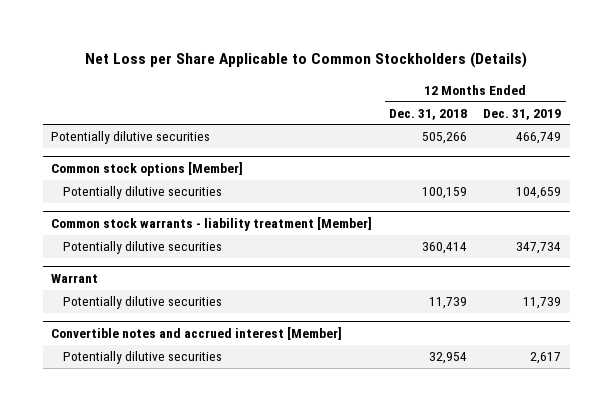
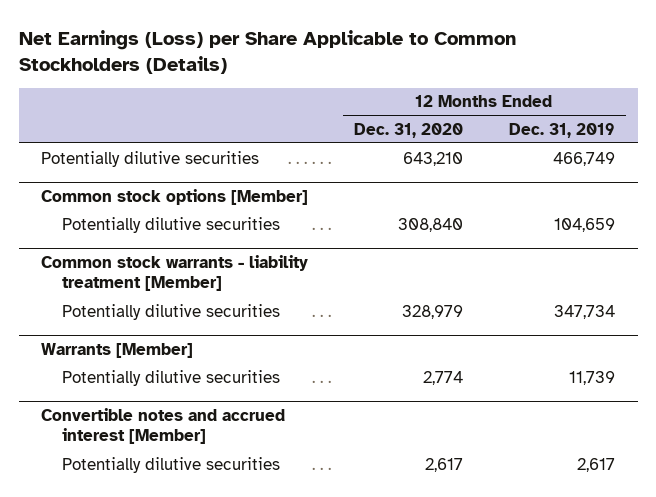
[85,52,528,69] Net Loss per Share Applicable to Common Stockholders (Details) -> [18,29,516,74] Net Earnings (Loss) per Share Applicable to Common Stockholders (Details)
[388,108,467,120] Dec. 31, 2018 -> none
none -> [354,122,464,138] Dec. 31, 2020
[51,274,99,284] Warrant -> [41,342,194,358] Warrants [Member]

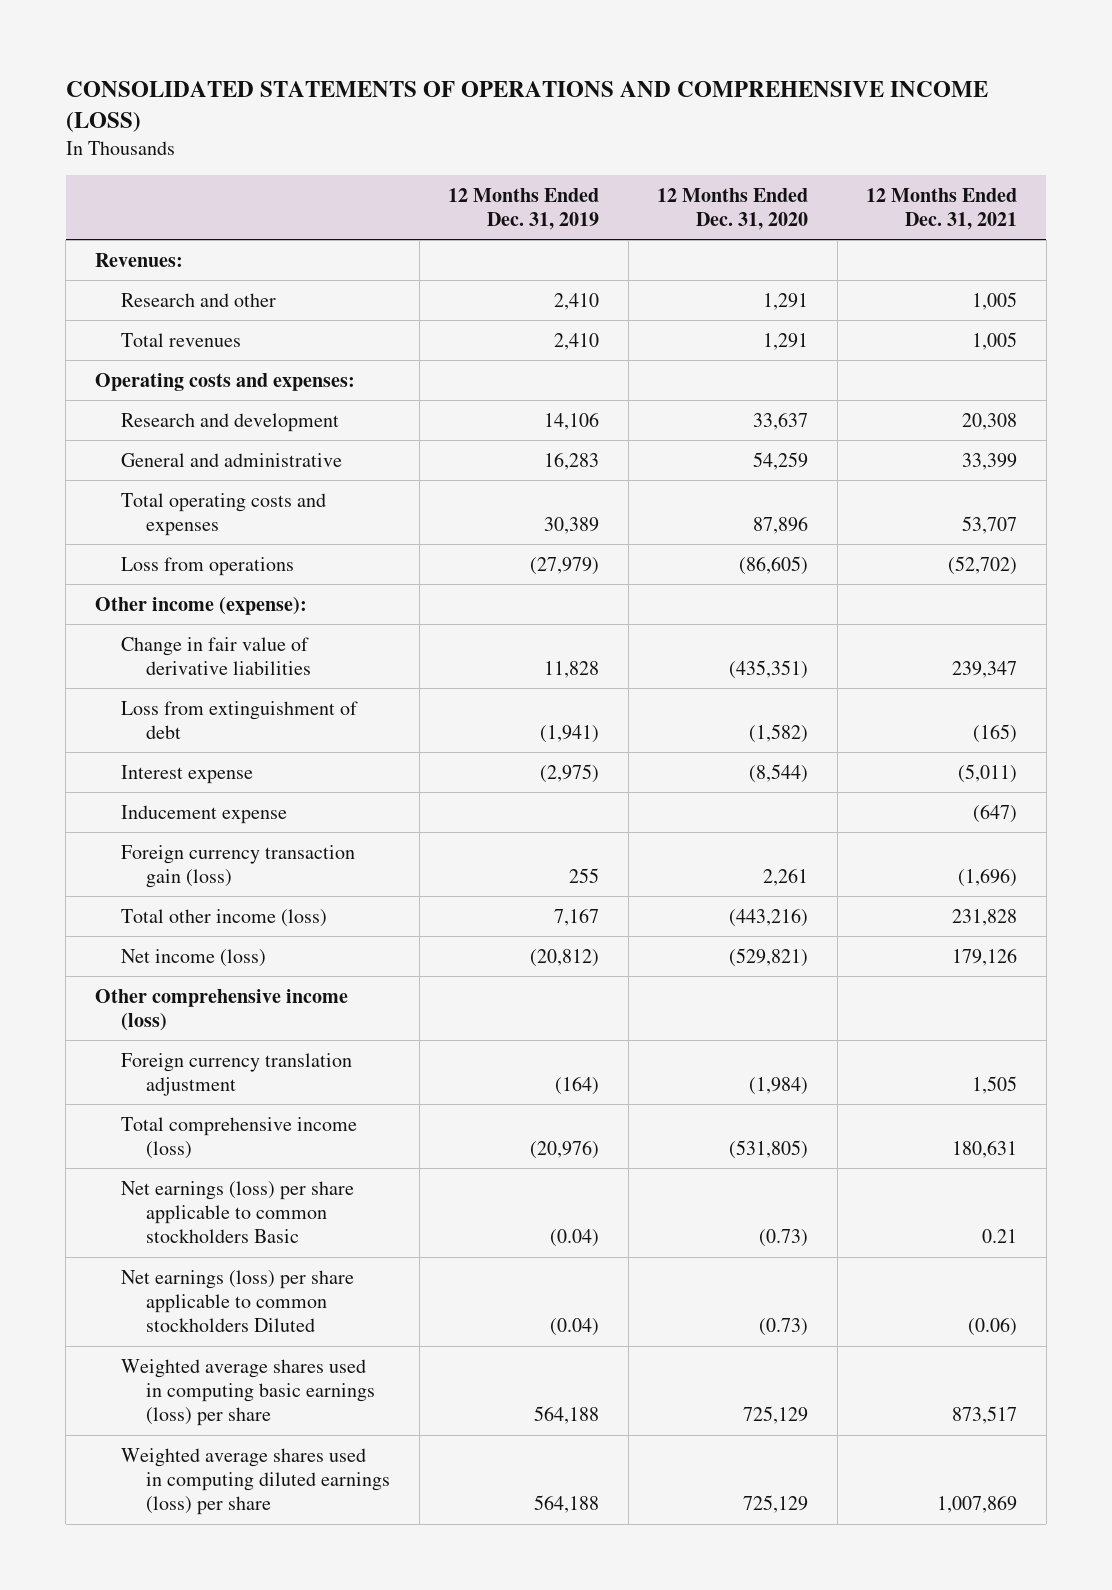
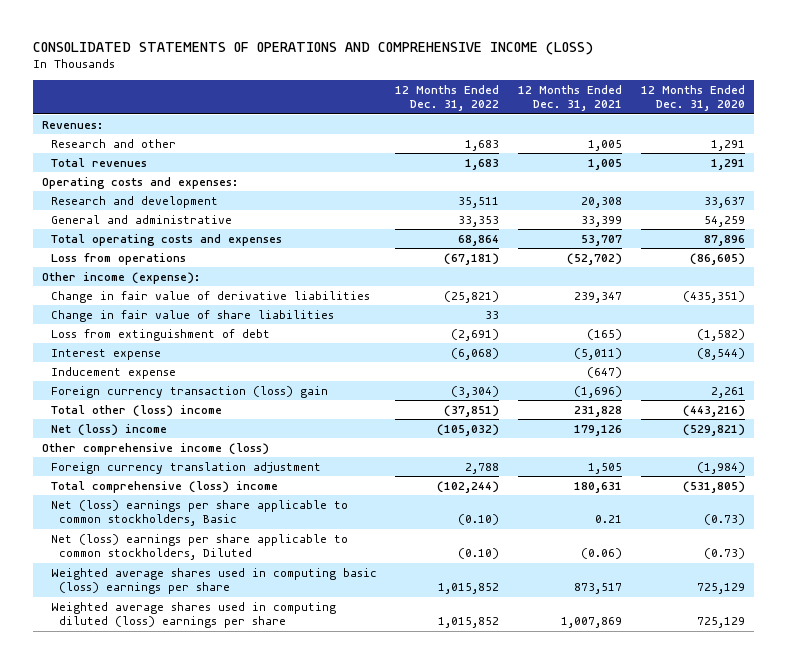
[448,187,600,231] 12 Months Ended Dec. 31, 2019 -> none
none -> [395,84,500,112] 12 Months Ended Dec. 31, 2022
none -> [50,309,334,322] Change in fair value of share liabilities
[120,844,355,888] Foreign currency transaction gain (loss) -> [50,385,328,398] Foreign currency transaction (loss) gain
[120,908,327,927] Total other income (loss) -> [50,404,222,417] Total other (loss) income
[120,948,266,967] Net income (loss) -> [50,423,167,436] Net (loss) income
[120,1116,357,1159] Total comprehensive income (loss) -> [50,480,278,493] Total comprehensive (loss) income
[120,1180,354,1244] Net earnings (loss) per share applicable to common stockholders Basic -> [50,499,348,527] Net (loss) earnings per share applicable to common stockholders, Basic
[120,1269,354,1333] Net earnings (loss) per share applicable to common stockholders Diluted -> [50,533,348,561] Net (loss) earnings per share applicable to common stockholders, Diluted
[120,1358,376,1427] Weighted average shares used in computing basic earnings (loss) per share -> [50,567,377,595] Weighted average shares used in computing basic (loss) earnings per share
[120,1447,391,1516] Weighted average shares used in computing diluted earnings (loss) per share -> [50,601,336,629] Weighted average shares used in computing diluted (loss) earnings per share

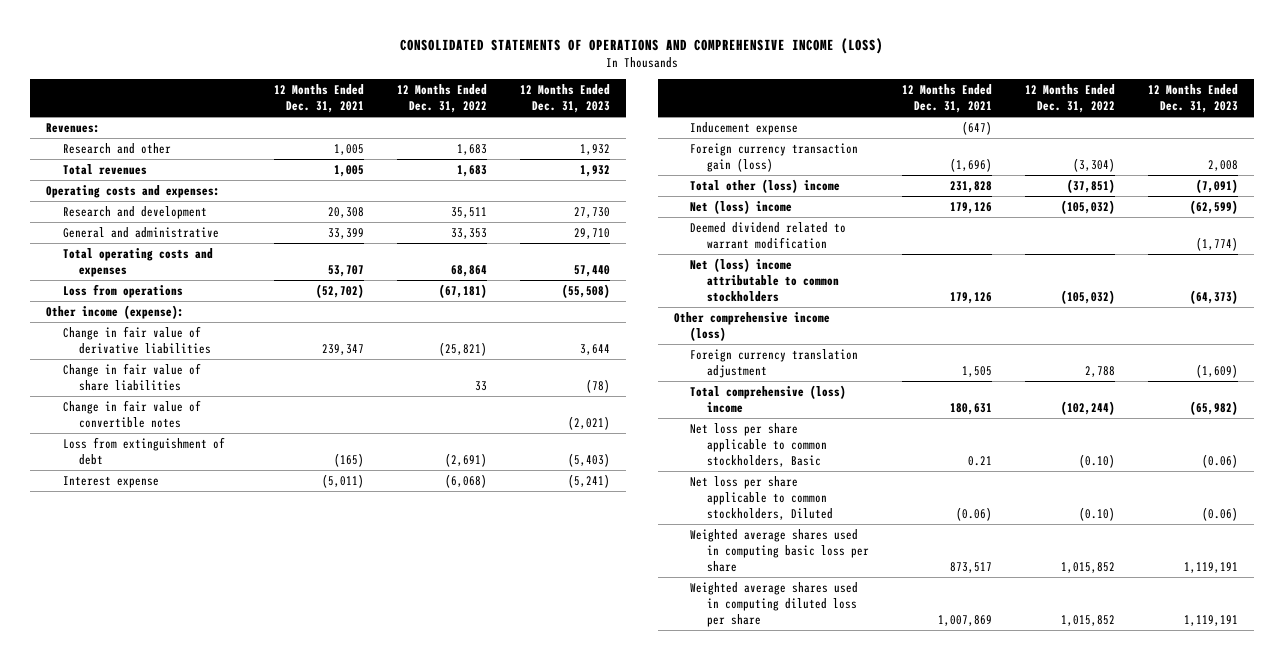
[641,84,746,112] 12 Months Ended Dec. 31, 2020 -> none
none -> [519,84,610,114] 12 Months Ended Dec. 31, 2023
none -> [62,399,201,428] Change in fair value of convertible notes
[50,385,328,398] Foreign currency transaction (loss) gain -> [690,142,859,172] Foreign currency transaction gain (loss)
none -> [690,221,847,249] Deemed dividend related to warrant modification
none -> [690,257,839,302] Net (loss) income attributable to common stockholders
[50,499,348,527] Net (loss) earnings per share applicable to common stockholders, Basic -> [690,422,827,467] Net loss per share applicable to common stockholders, Basic
[50,533,348,561] Net (loss) earnings per share applicable to common stockholders, Diluted -> [690,475,833,520] Net loss per share applicable to common stockholders, Diluted
[50,567,377,595] Weighted average shares used in computing basic (loss) earnings per share -> [690,528,869,572] Weighted average shares used in computing basic loss per share
[50,601,336,629] Weighted average shares used in computing diluted (loss) earnings per share -> [690,581,859,627] Weighted average shares used in computing diluted loss per share

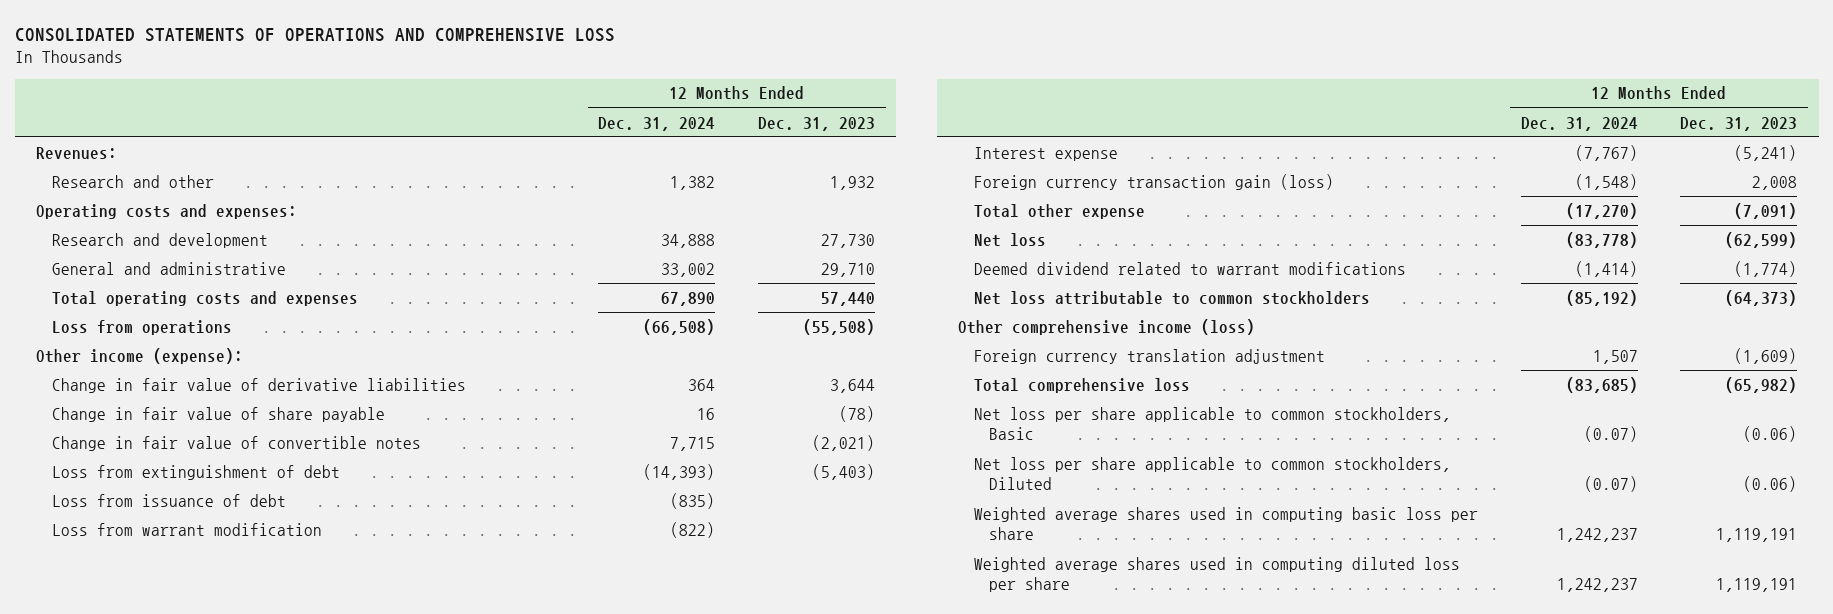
[399,37,883,54] CONSOLIDATED STATEMENTS OF OPERATIONS AND COMPREHENSIVE INCOME (LOSS) -> [14,28,615,43] CONSOLIDATED STATEMENTS OF OPERATIONS AND COMPREHENSIVE LOSS
[273,84,364,114] 12 Months Ended Dec. 31, 2021 -> none
[396,84,487,114] 12 Months Ended Dec. 31, 2022 -> none
none -> [598,116,716,131] Dec. 31, 2024
[62,163,147,175] Total revenues -> none
[62,362,201,391] Change in fair value of share liabilities -> [51,406,385,422] Change in fair value of share payable
none -> [51,493,286,507] Loss from issuance of debt
none -> [51,522,322,536] Loss from warrant modification
[690,121,799,135] Inducement expense -> none
[690,178,841,193] Total other (loss) income -> [973,203,1145,219] Total other expense
[690,199,793,214] Net (loss) income -> [973,232,1046,247] Net loss
[690,221,847,249] Deemed dividend related to warrant modification -> [973,261,1406,275] Deemed dividend related to warrant modifications
[690,257,839,302] Net (loss) income attributable to common stockholders -> [973,290,1370,305] Net loss attributable to common stockholders
[690,384,847,413] Total comprehensive (loss) income -> [973,377,1190,393] Total comprehensive loss

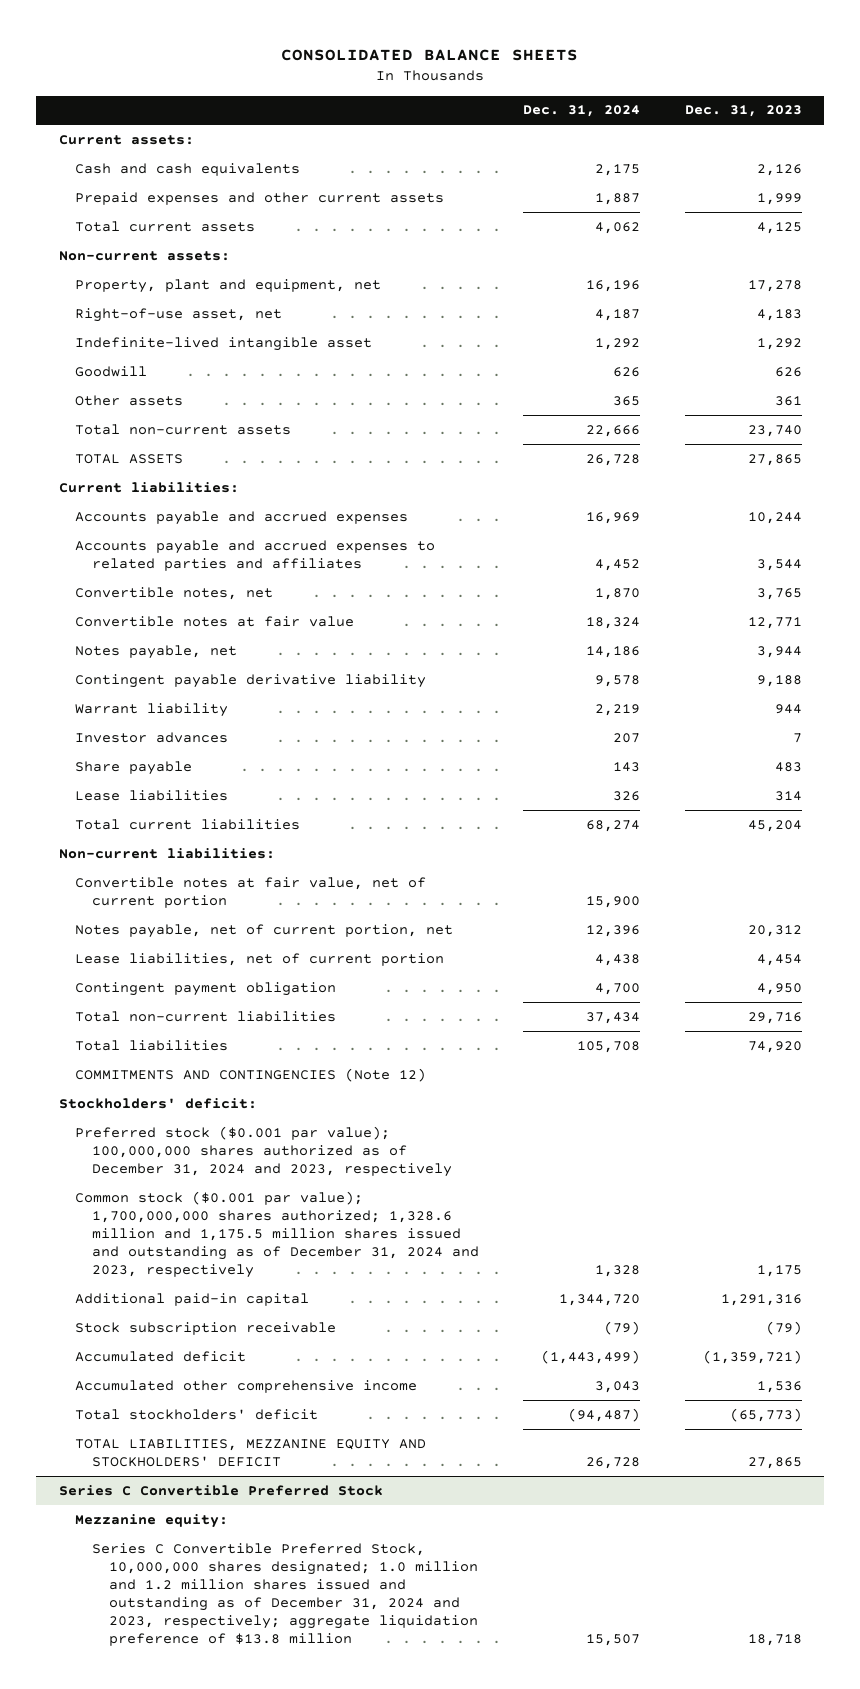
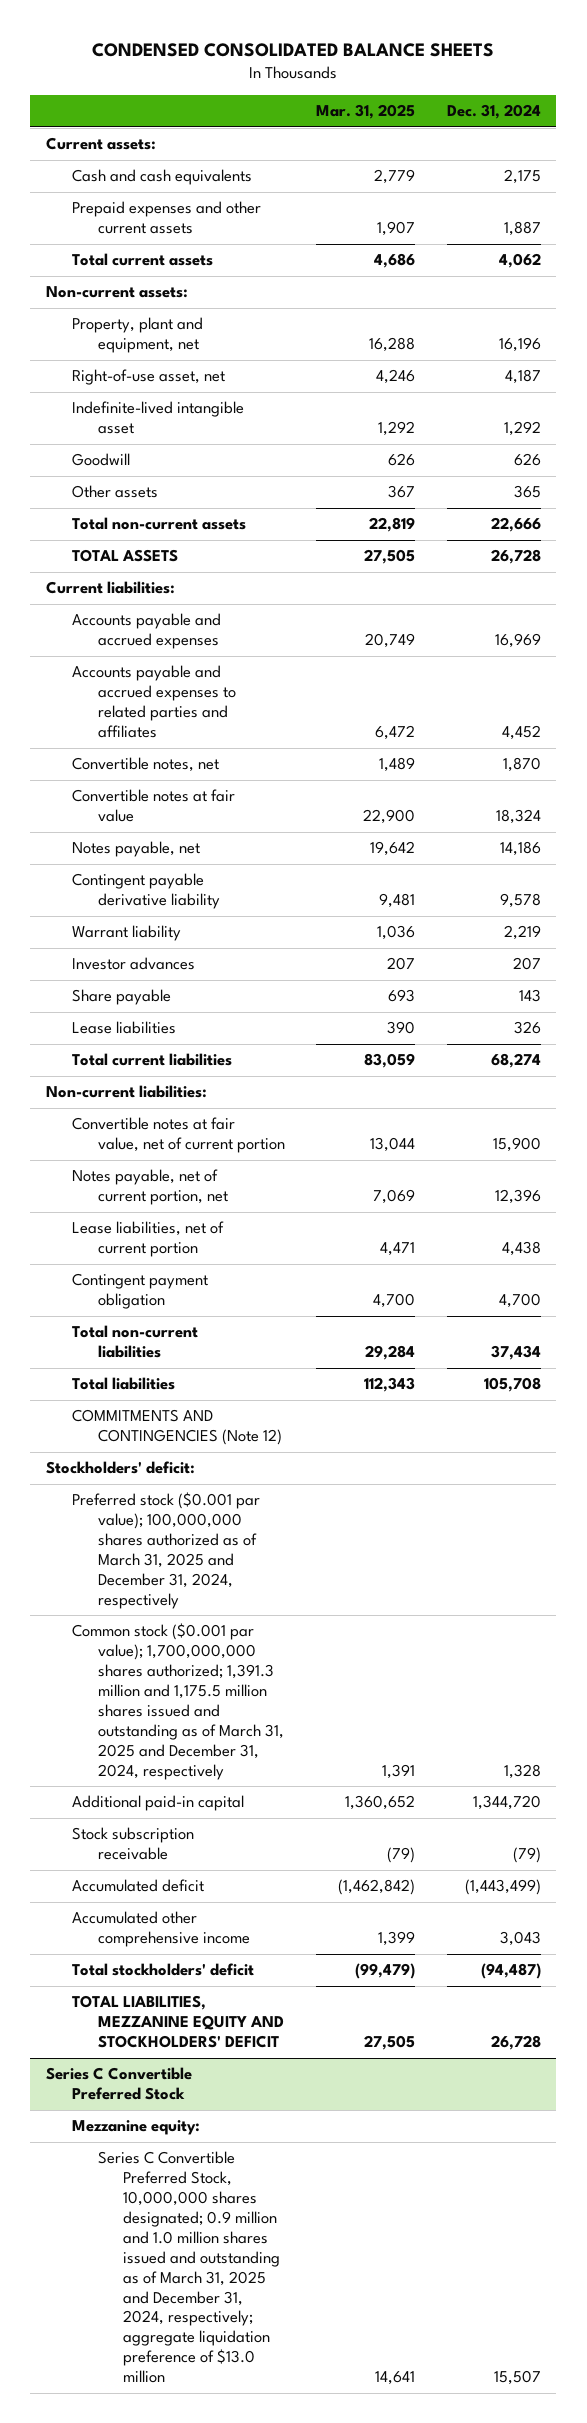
[281,49,579,62] CONSOLIDATED BALANCE SHEETS -> [92,42,495,57] CONDENSED CONSOLIDATED BALANCE SHEETS
[684,105,802,118] Dec. 31, 2023 -> none
none -> [316,104,416,120] Mar. 31, 2025
[75,1125,452,1177] Preferred stock ($0.001 par value); 100,000,000 shares authorized as of December 31, 2024 and 2023, respectively -> [71,1492,260,1609] Preferred stock ($0.001 par value); 100,000,000 shares authorized as of March 31, 2025 and December 31, 2024, respectively
[75,1190,479,1279] Common stock ($0.001 par value); 1,700,000,000 shares authorized; 1,328.6 million and 1,175.5 million shares issued and outstanding as of December 31, 2024 and 2023, respectively -> [71,1623,284,1780] Common stock ($0.001 par value); 1,700,000,000 shares authorized; 1,391.3 million and 1,175.5 million shares issued and outstanding as of March 31, 2025 and December 31, 2024, respectively
[91,1542,478,1647] Series C Convertible Preferred Stock, 10,000,000 shares designated; 1.0 million and 1.2 million shares issued and outstanding as of December 31, 2024 and 2023, respectively; aggregate liquidation preference of $13.8 million -> [97,2151,281,2384] Series C Convertible Preferred Stock, 10,000,000 shares designated; 0.9 million and 1.0 million shares issued and outstanding as of March 31, 2025 and December 31, 2024, respectively; aggregate liquidation preference of $13.0 million

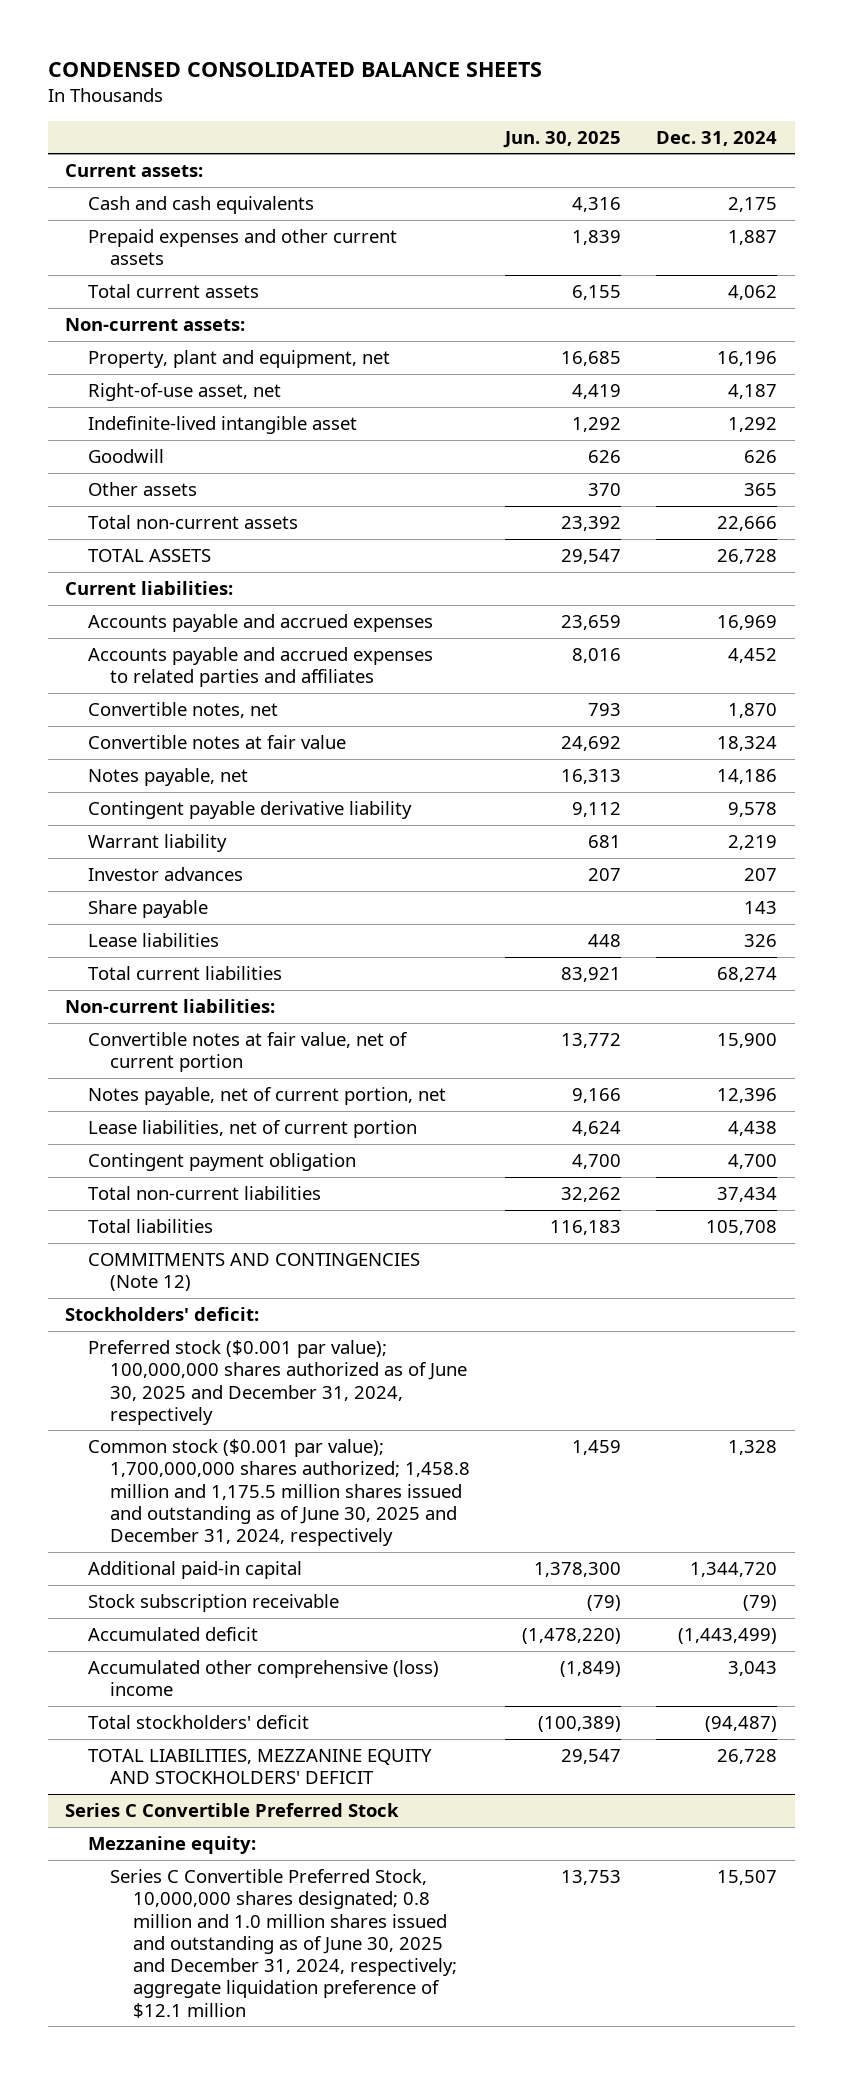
[316,104,416,120] Mar. 31, 2025 -> none
none -> [503,130,622,148] Jun. 30, 2025
[71,1492,260,1609] Preferred stock ($0.001 par value); 100,000,000 shares authorized as of March 31, 2025 and December 31, 2024, respectively -> [87,1339,468,1425] Preferred stock ($0.001 par value); 100,000,000 shares authorized as of June 30, 2025 and December 31, 2024, respectively
[71,1623,284,1780] Common stock ($0.001 par value); 1,700,000,000 shares authorized; 1,391.3 million and 1,175.5 million shares issued and outstanding as of March 31, 2025 and December 31, 2024, respectively -> [87,1438,471,1547] Common stock ($0.001 par value); 1,700,000,000 shares authorized; 1,458.8 million and 1,175.5 million shares issued and outstanding as of June 30, 2025 and December 31, 2024, respectively
[71,1911,250,1948] Accumulated other comprehensive income -> [87,1659,439,1697] Accumulated other comprehensive (loss) income
[97,2151,281,2384] Series C Convertible Preferred Stock, 10,000,000 shares designated; 0.9 million and 1.0 million shares issued and outstanding as of March 31, 2025 and December 31, 2024, respectively; aggregate liquidation preference of $13.0 million -> [110,1868,457,2018] Series C Convertible Preferred Stock, 10,000,000 shares designated; 0.8 million and 1.0 million shares issued and outstanding as of June 30, 2025 and December 31, 2024, respectively; aggregate liquidation preference of $12.1 million

